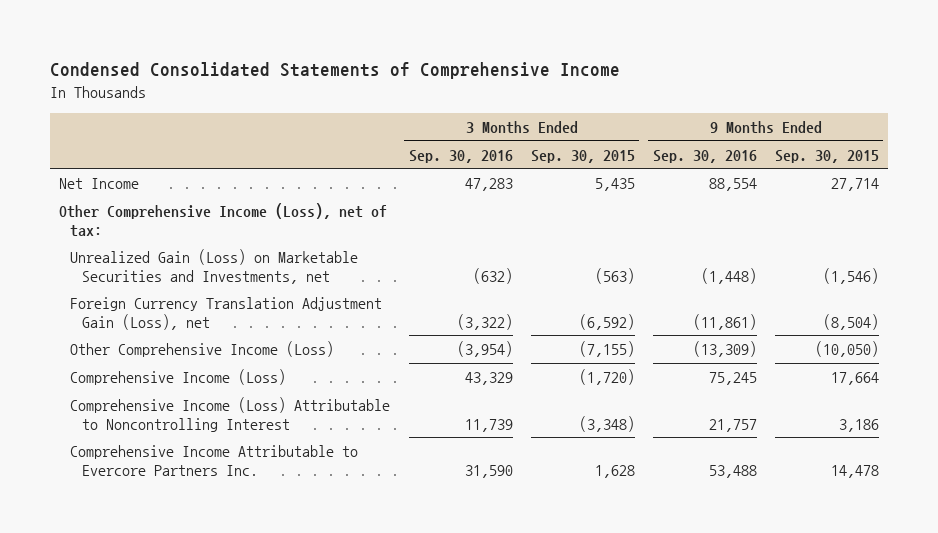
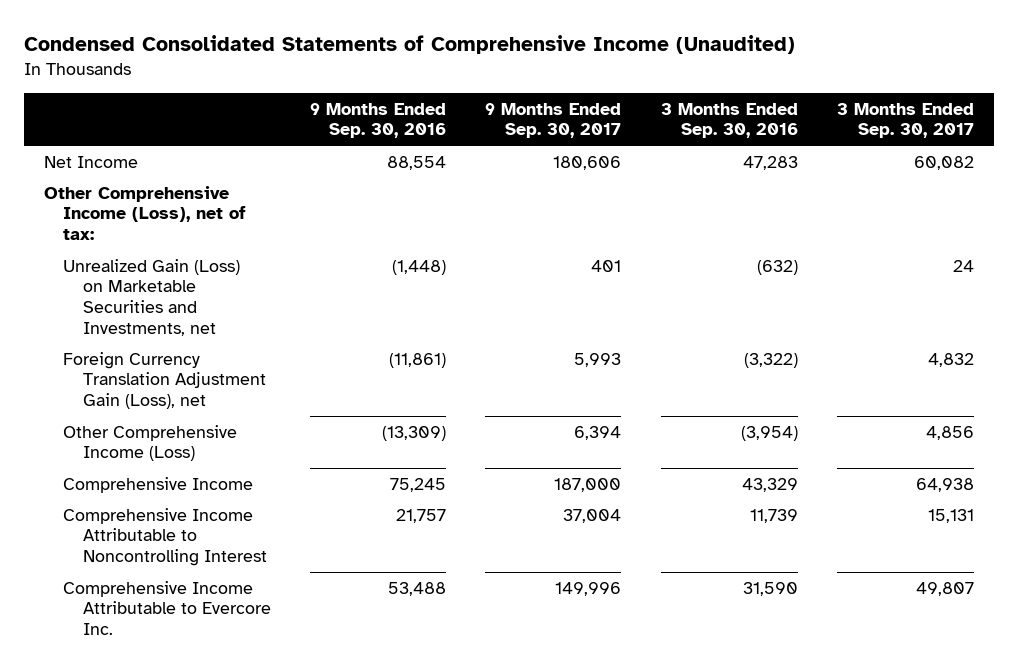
[49,61,620,79] Condensed Consolidated Statements of Comprehensive Income -> [23,35,795,55] Condensed Consolidated Statements of Comprehensive Income (Unaudited)
[530,149,635,163] Sep. 30, 2015 -> none
[774,149,879,163] Sep. 30, 2015 -> none
none -> [485,102,622,139] 9 Months Ended Sep. 30, 2017
none -> [836,102,974,139] 3 Months Ended Sep. 30, 2017
[70,369,287,386] Comprehensive Income (Loss) -> [63,476,254,493] Comprehensive Income
[70,397,391,432] Comprehensive Income (Loss) Attributable to Noncontrolling Interest -> [63,507,267,567] Comprehensive Income Attributable to Noncontrolling Interest
[70,445,359,476] Comprehensive Income Attributable to Evercore Partners Inc. -> [63,580,271,636] Comprehensive Income Attributable to Evercore Inc.

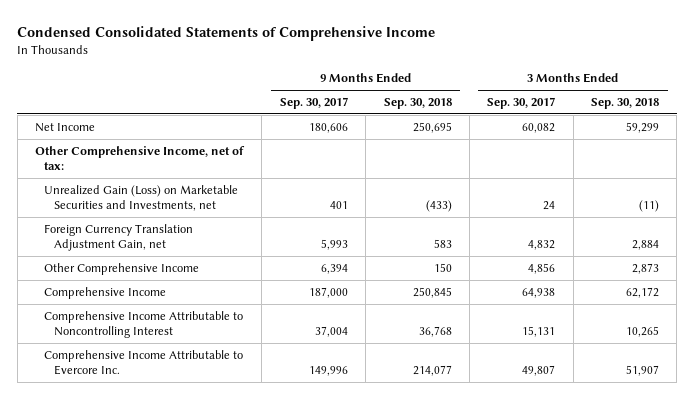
[23,35,795,55] Condensed Consolidated Statements of Comprehensive Income (Unaudited) -> [17,25,436,41] Condensed Consolidated Statements of Comprehensive Income
[310,102,447,139] 9 Months Ended Sep. 30, 2016 -> none
[660,102,798,139] 3 Months Ended Sep. 30, 2016 -> none
none -> [383,97,452,109] Sep. 30, 2018
none -> [590,97,659,109] Sep. 30, 2018
[43,185,247,241] Other Comprehensive Income (Loss), net of tax: -> [35,145,246,170] Other Comprehensive Income, net of tax:
[63,351,266,410] Foreign Currency Translation Adjustment Gain (Loss), net -> [44,223,194,251] Foreign Currency Translation Adjustment Gain, net
[63,424,238,462] Other Comprehensive Income (Loss) -> [44,262,200,275] Other Comprehensive Income

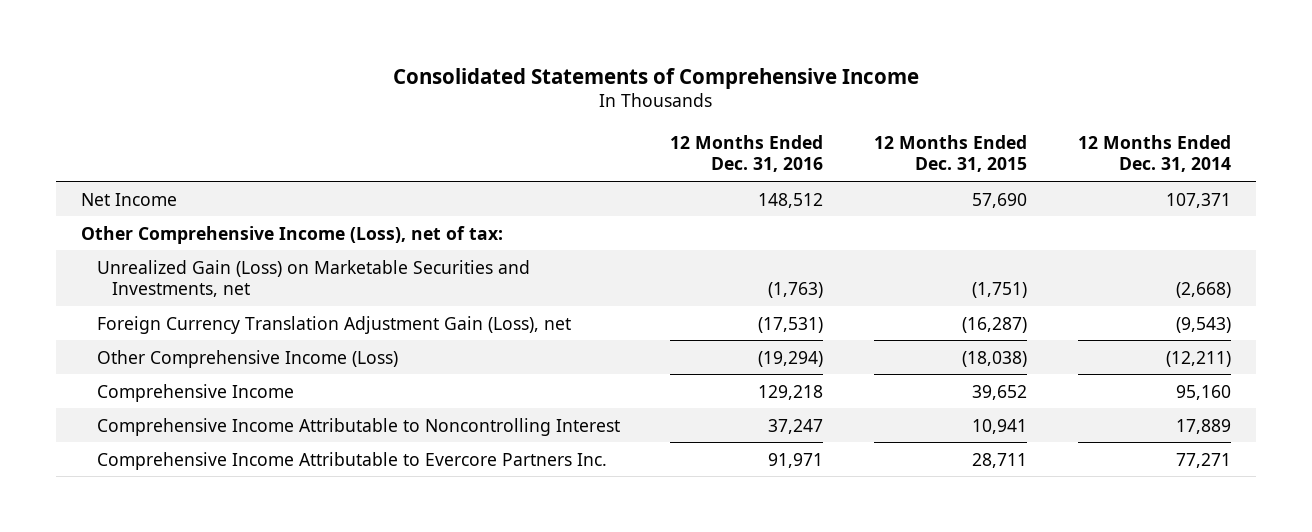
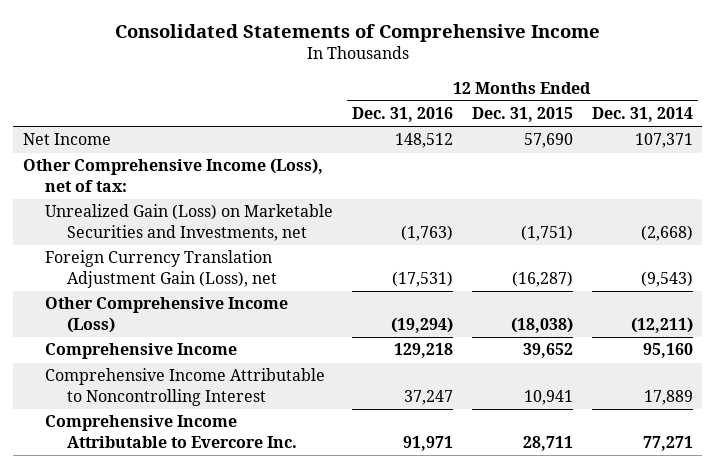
[96,451,607,470] Comprehensive Income Attributable to Evercore Partners Inc. -> [44,415,297,448] Comprehensive Income Attributable to Evercore Inc.

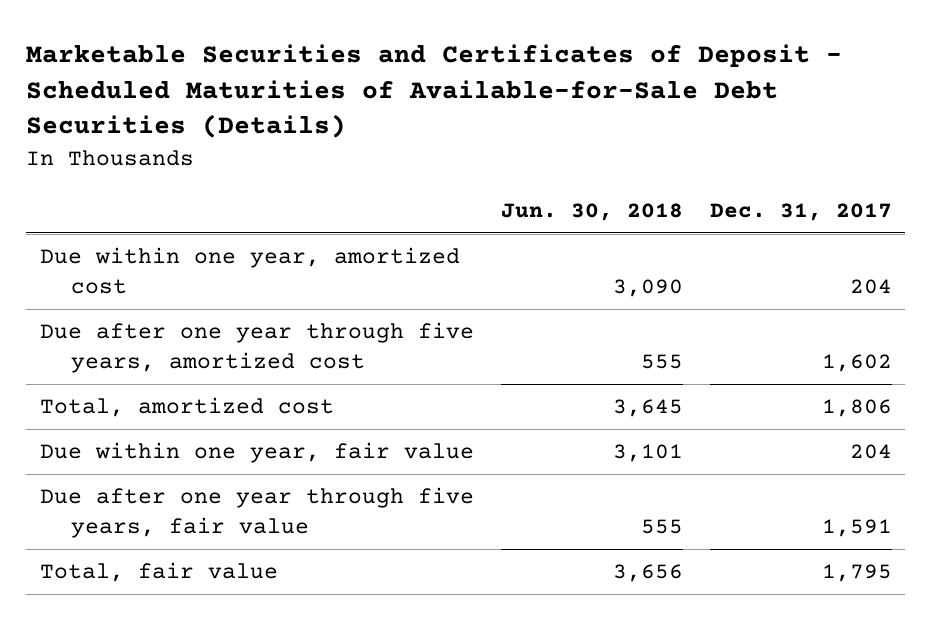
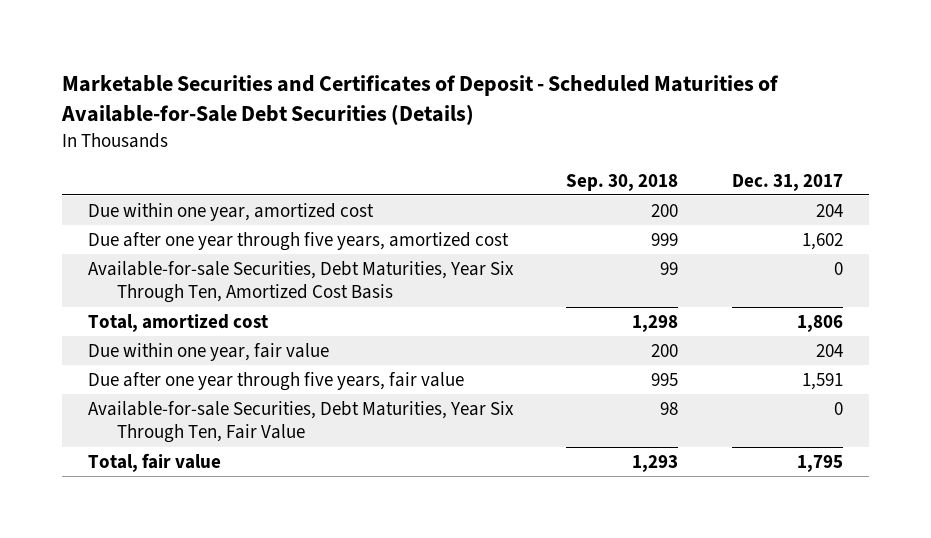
[500,202,683,221] Jun. 30, 2018 -> none
none -> [566,173,679,191] Sep. 30, 2018
none -> [88,260,515,304] Available-for-sale Securities, Debt Maturities, Year Six Through Ten, Amortized Cost Basis
none -> [88,400,515,444] Available-for-sale Securities, Debt Maturities, Year Six Through Ten, Fair Value

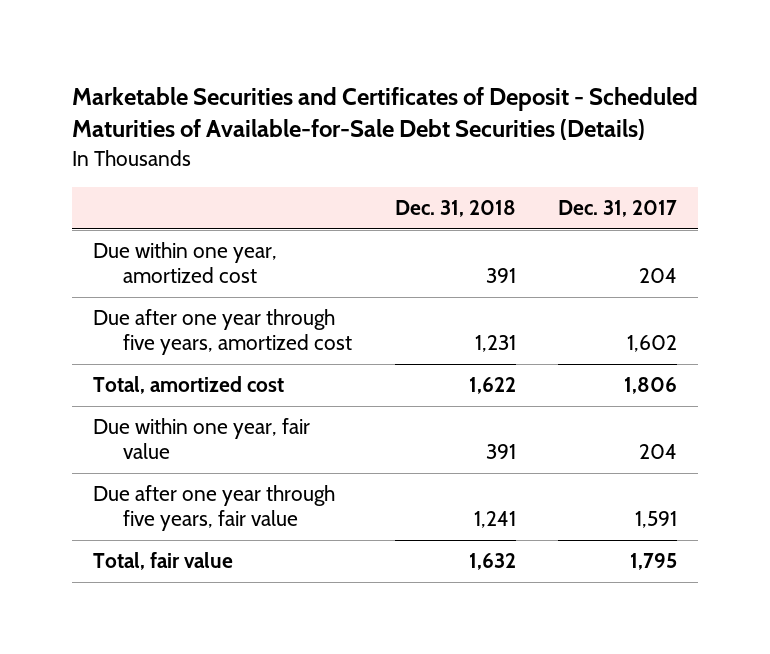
[566,173,679,191] Sep. 30, 2018 -> none
none -> [394,200,516,218] Dec. 31, 2018
[88,260,515,304] Available-for-sale Securities, Debt Maturities, Year Six Through Ten, Amortized Cost Basis -> none
[88,400,515,444] Available-for-sale Securities, Debt Maturities, Year Six Through Ten, Fair Value -> none

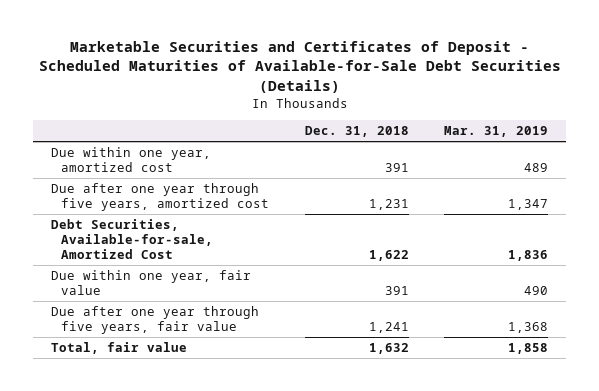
[558,200,678,218] Dec. 31, 2017 -> none
none -> [444,125,549,137] Mar. 31, 2019
[93,376,285,395] Total, amortized cost -> [50,219,213,259] Debt Securities, Available-for-sale, Amortized Cost

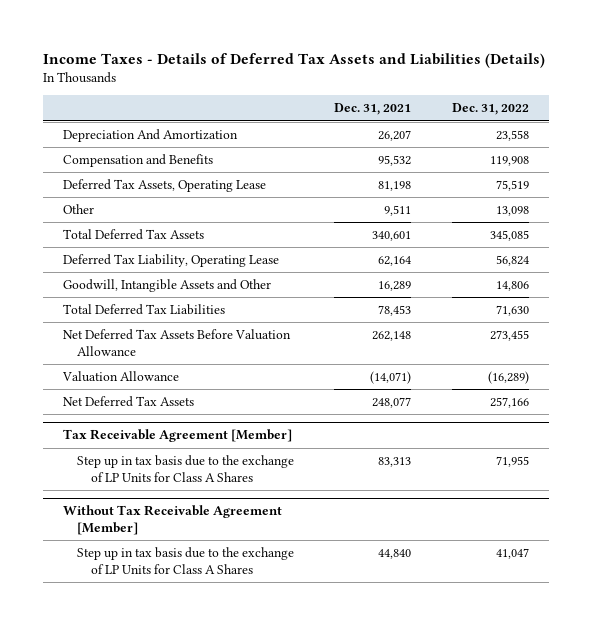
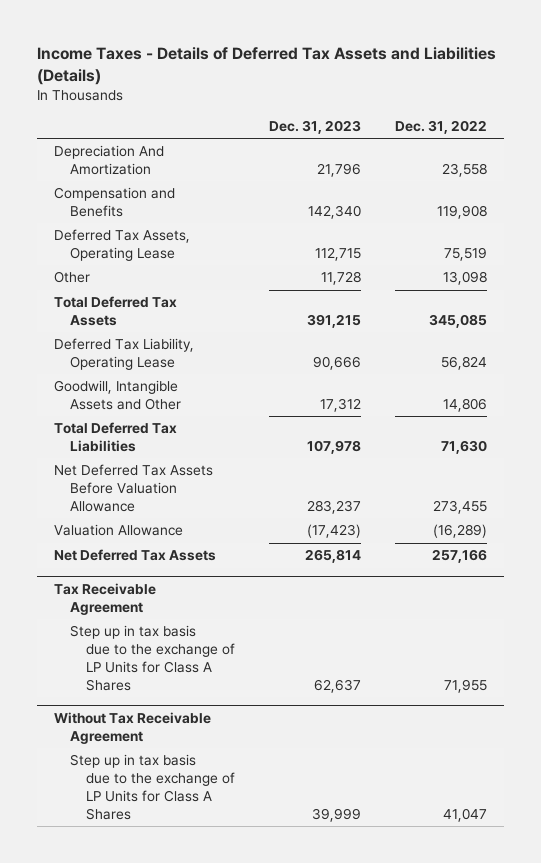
[334,103,412,116] Dec. 31, 2021 -> none
none -> [269,120,362,135] Dec. 31, 2023
[62,429,292,443] Tax Receivable Agreement [Member] -> [53,583,156,616] Tax Receivable Agreement
[62,505,282,536] Without Tax Receivable Agreement [Member] -> [53,712,211,745] Without Tax Receivable Agreement

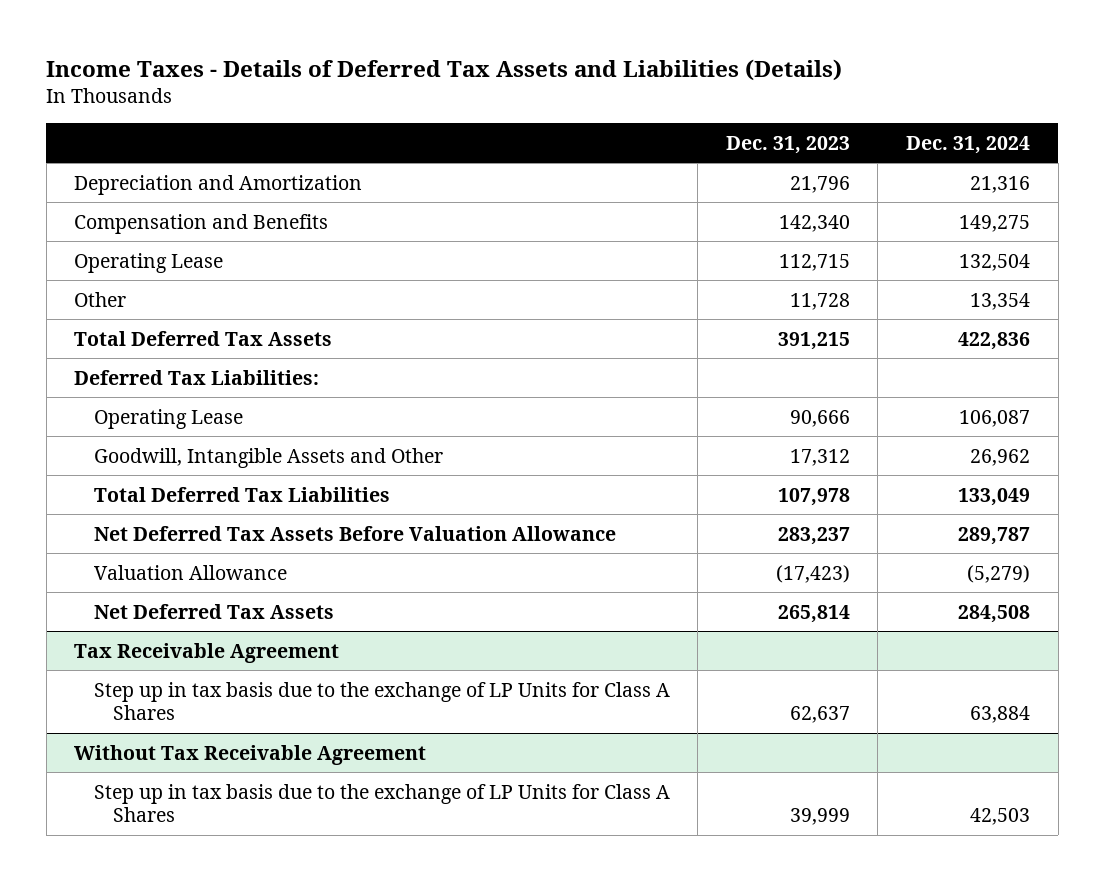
[395,120,488,135] Dec. 31, 2022 -> none
none -> [905,135,1030,154] Dec. 31, 2024
[53,145,164,176] Depreciation And Amortization -> [74,174,363,195] Depreciation and Amortization
[53,229,190,262] Deferred Tax Assets, Operating Lease -> [74,252,224,273] Operating Lease
none -> [74,369,320,385] Deferred Tax Liabilities:
[53,338,194,371] Deferred Tax Liability, Operating Lease -> [93,408,243,429] Operating Lease

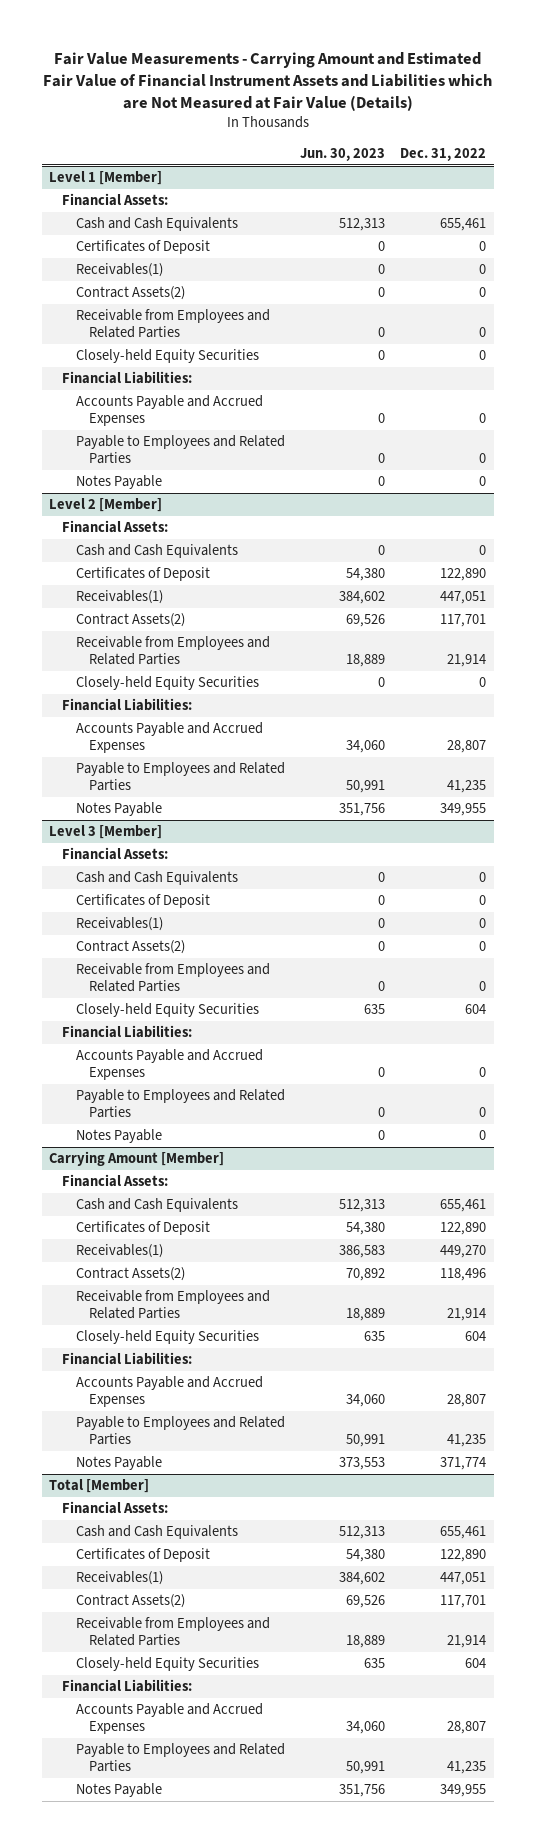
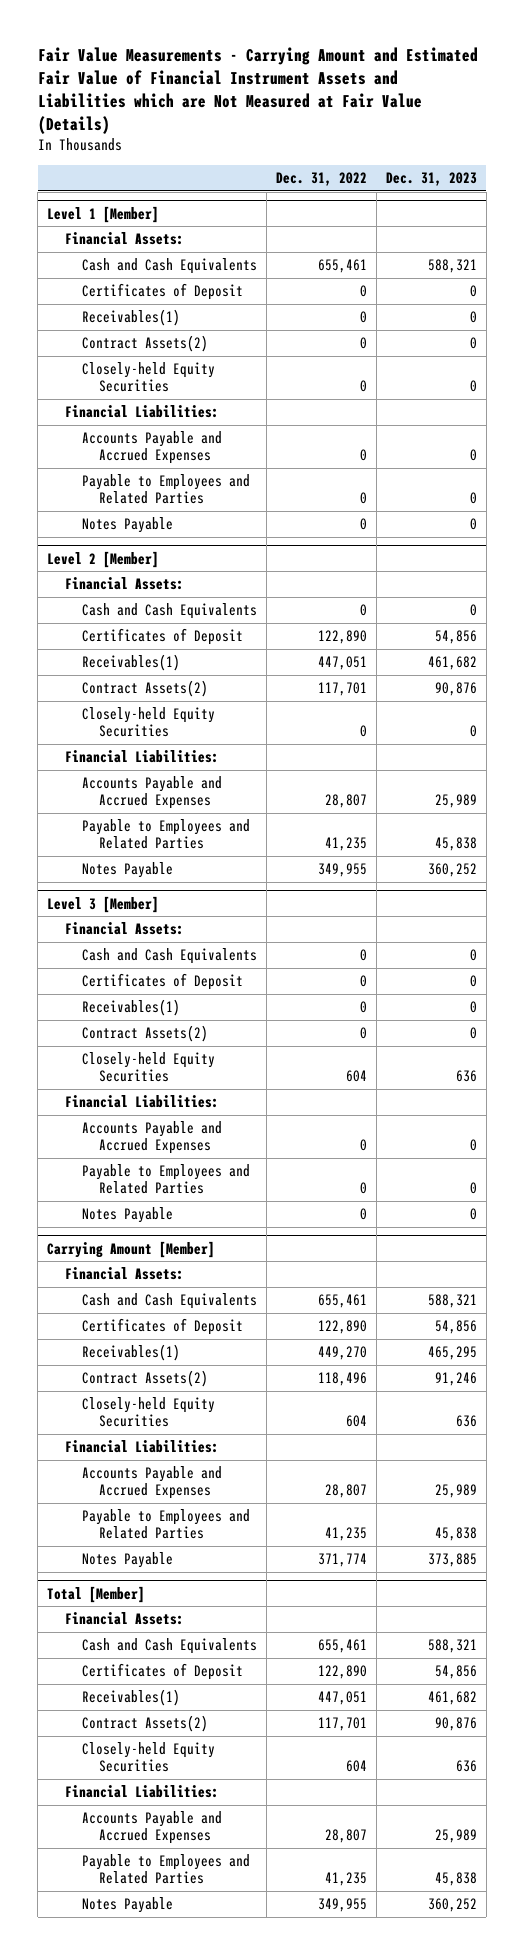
[300,147,386,161] Jun. 30, 2023 -> none
none -> [385,172,477,187] Dec. 31, 2023
[75,309,270,339] Receivable from Employees and Related Parties -> none
[75,636,270,666] Receivable from Employees and Related Parties -> none
[75,963,270,993] Receivable from Employees and Related Parties -> none
[75,1290,270,1320] Receivable from Employees and Related Parties -> none
[75,1617,270,1647] Receivable from Employees and Related Parties -> none

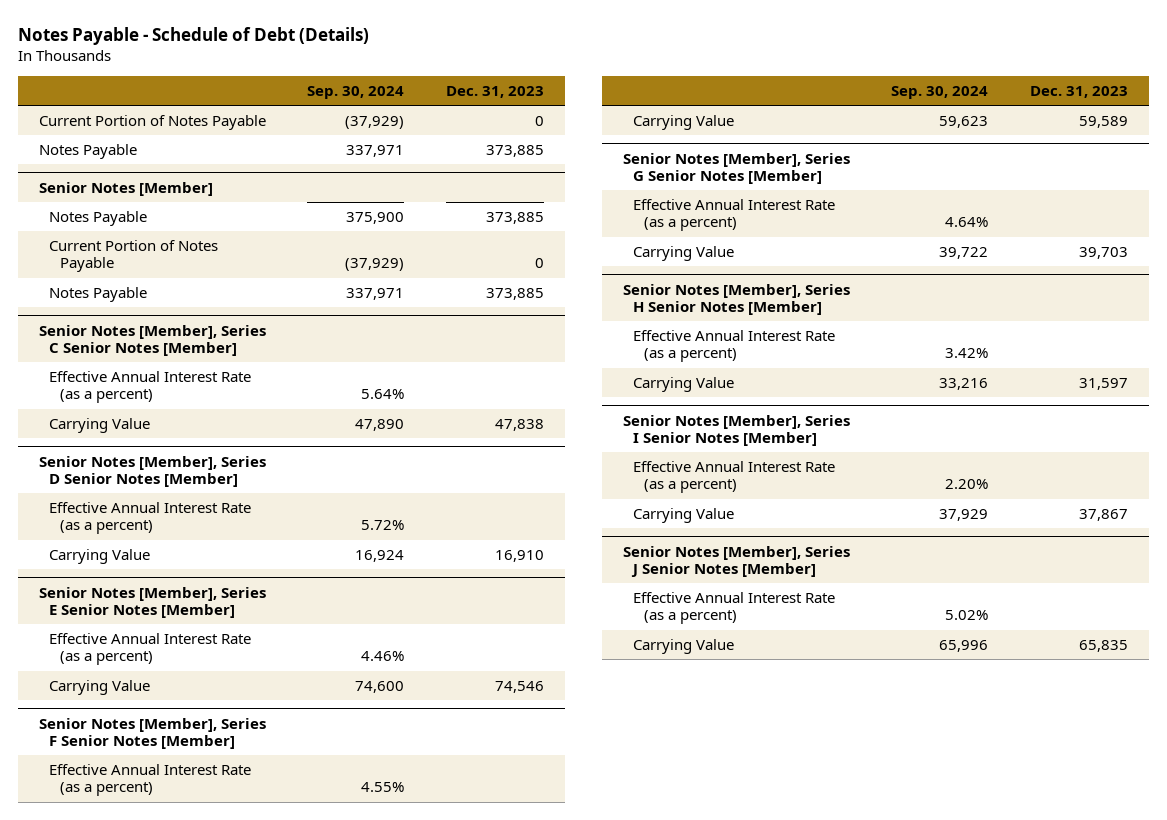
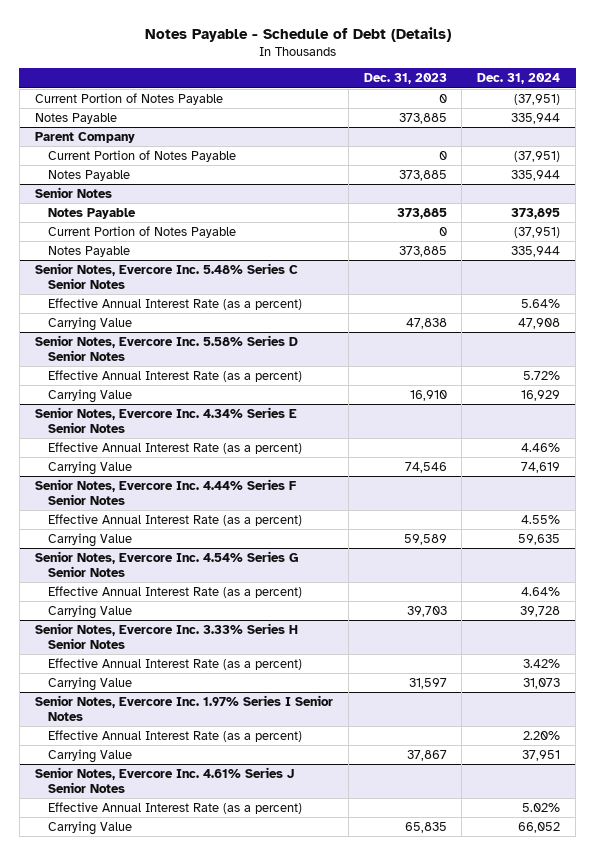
[307,85,405,99] Sep. 30, 2024 -> none
none -> [477,73,561,85] Dec. 31, 2024
[38,181,213,196] Senior Notes [Member] -> none
none -> [34,131,135,143] Parent Company
none -> [47,149,236,162] Current Portion of Notes Payable
none -> [34,186,112,198] Senior Notes
none -> [47,207,136,219] Notes Payable
[38,324,266,357] Senior Notes [Member], Series C Senior Notes [Member] -> none
none -> [34,262,298,289] Senior Notes, Evercore Inc. 5.48% Series C Senior Notes
[38,455,266,488] Senior Notes [Member], Series D Senior Notes [Member] -> none
none -> [34,334,298,361] Senior Notes, Evercore Inc. 5.58% Series D Senior Notes
[38,586,266,619] Senior Notes [Member], Series E Senior Notes [Member] -> none
none -> [34,406,297,433] Senior Notes, Evercore Inc. 4.34% Series E Senior Notes
[38,717,266,750] Senior Notes [Member], Series F Senior Notes [Member] -> none
none -> [34,478,296,505] Senior Notes, Evercore Inc. 4.44% Series F Senior Notes
[622,152,850,185] Senior Notes [Member], Series G Senior Notes [Member] -> none
none -> [34,550,298,577] Senior Notes, Evercore Inc. 4.54% Series G Senior Notes
[622,283,850,316] Senior Notes [Member], Series H Senior Notes [Member] -> none
none -> [34,622,298,649] Senior Notes, Evercore Inc. 3.33% Series H Senior Notes
[622,414,850,447] Senior Notes [Member], Series I Senior Notes [Member] -> none
none -> [34,694,333,721] Senior Notes, Evercore Inc. 1.97% Series I Senior Notes
[622,545,850,578] Senior Notes [Member], Series J Senior Notes [Member] -> none
none -> [34,766,294,793] Senior Notes, Evercore Inc. 4.61% Series J Senior Notes

